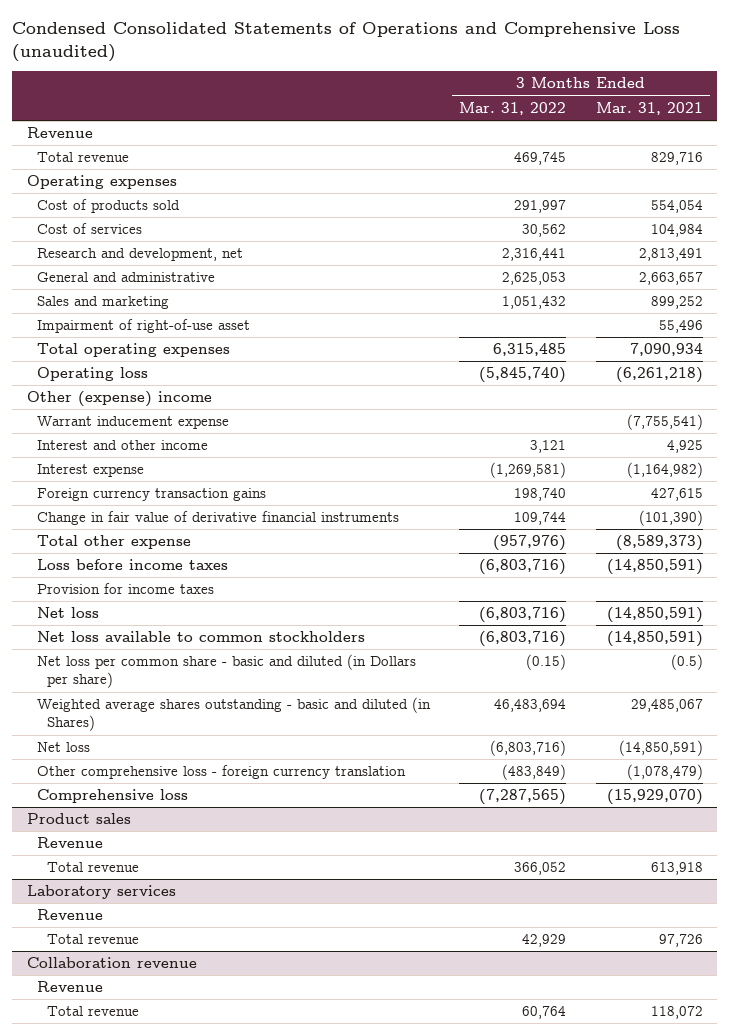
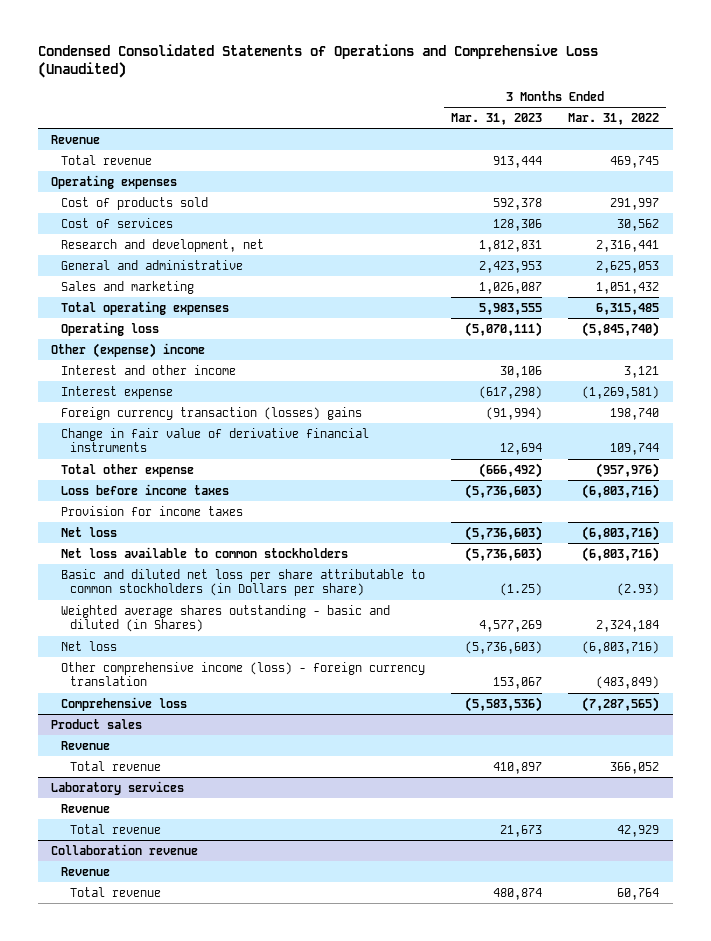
[12,22,681,62] Condensed Consolidated Statements of Operations and Comprehensive Loss (unaudited) -> [37,44,598,79] Condensed Consolidated Statements of Operations and Comprehensive Loss (Unaudited)
[595,101,703,115] Mar. 31, 2021 -> none
none -> [451,112,543,125] Mar. 31, 2023
[36,319,250,334] Impairment of right-of-use asset -> none
[36,416,229,430] Warrant inducement expense -> none
[36,488,266,502] Foreign currency transaction gains -> [60,406,362,420] Foreign currency transaction (losses) gains
[36,654,416,689] Net loss per common share - basic and diluted (in Dollars per share) -> [60,568,425,597] Basic and diluted net loss per share attributable to common stockholders (in Dollars per share)
[526,654,567,671] (0.15) -> [617,583,660,597] (2.93)
[494,699,567,713] 46,483,694 -> [596,620,660,633] 2,324,184
[36,765,406,780] Other comprehensive loss - foreign currency translation -> [60,661,425,687] Other comprehensive income (loss) - foreign currency translation

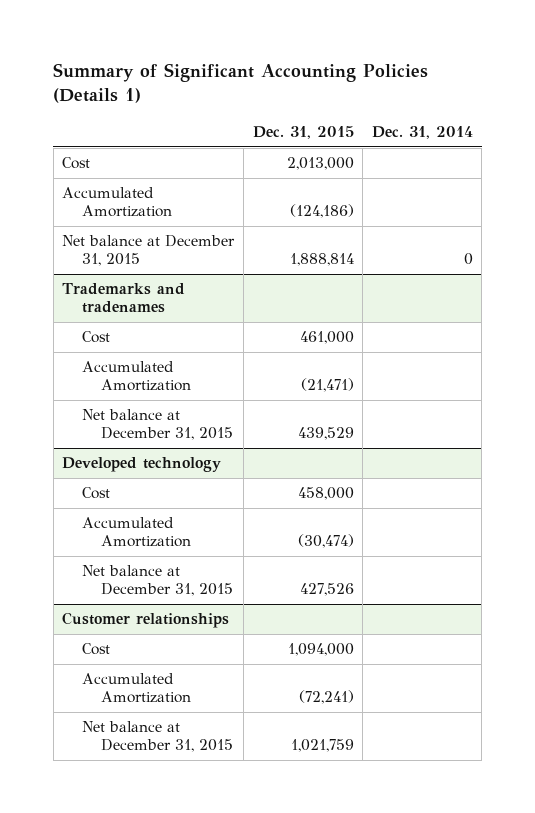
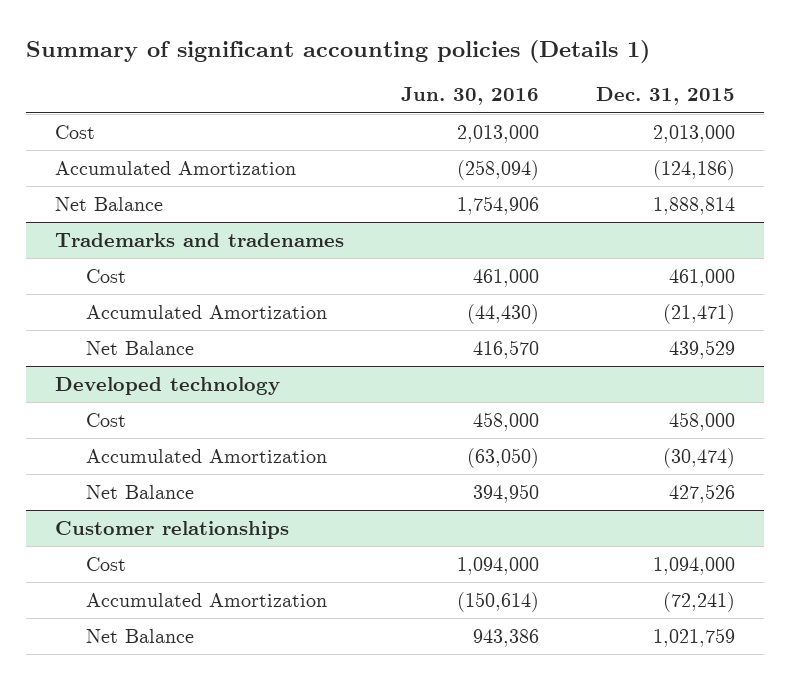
[53,63,429,104] Summary of Significant Accounting Policies (Details 1) -> [26,39,651,63] Summary of significant accounting policies (Details 1)
[371,126,473,140] Dec. 31, 2014 -> none
none -> [401,87,540,106] Jun. 30, 2016
[62,235,236,267] Net balance at December 31, 2015 -> [54,196,163,211] Net Balance
[81,409,234,441] Net balance at December 31, 2015 -> [86,340,195,355] Net Balance
[81,565,234,597] Net balance at December 31, 2015 -> [86,484,195,499] Net Balance
[81,721,234,753] Net balance at December 31, 2015 -> [86,628,195,643] Net Balance

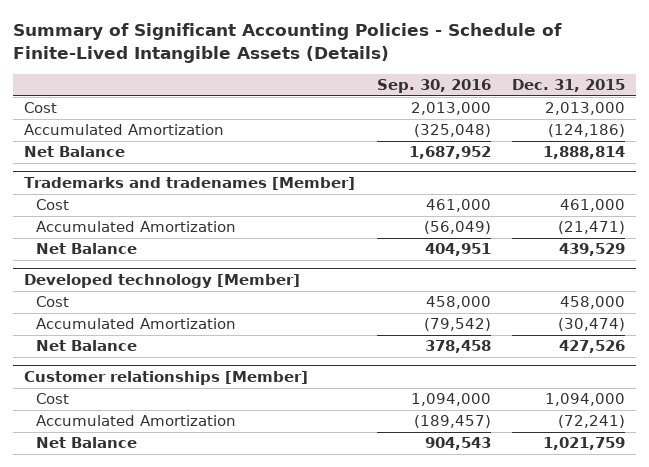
[26,39,651,63] Summary of significant accounting policies (Details 1) -> [13,23,563,63] Summary of Significant Accounting Policies - Schedule of Finite-Lived Intangible Assets (Details)
[401,87,540,106] Jun. 30, 2016 -> none
none -> [376,79,491,94] Sep. 30, 2016
[54,232,344,247] Trademarks and tradenames -> [24,177,356,191] Trademarks and tradenames [Member]
[54,376,280,395] Developed technology -> [24,274,301,289] Developed technology [Member]
[54,520,289,539] Customer relationships -> [24,371,309,386] Customer relationships [Member]

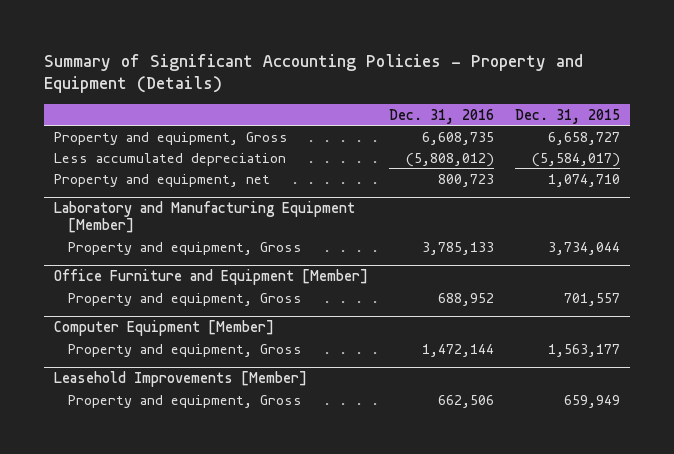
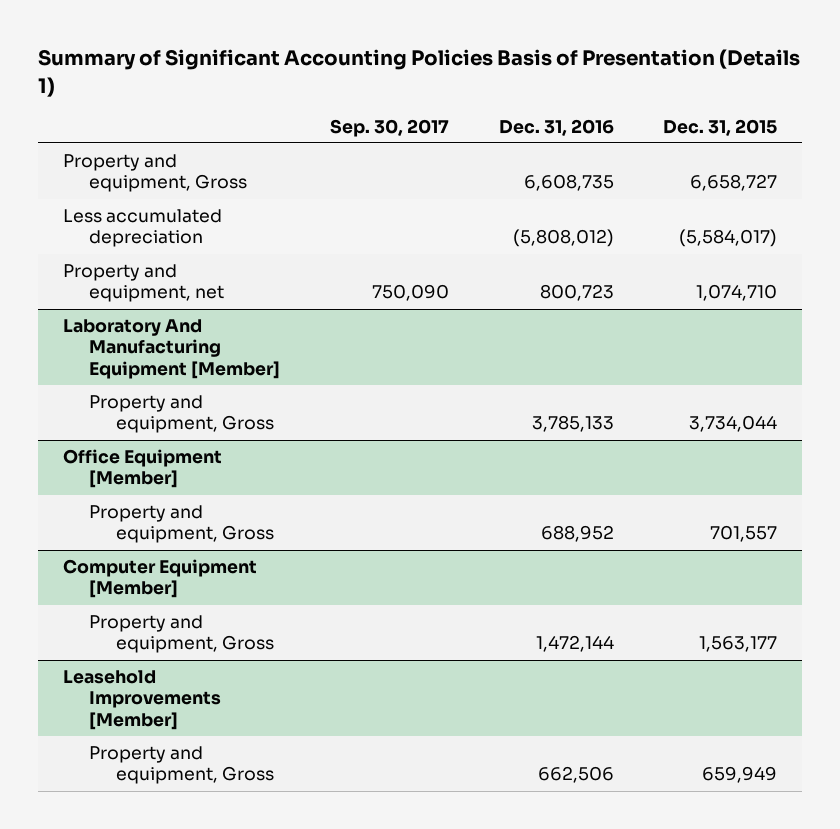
[43,53,583,94] Summary of Significant Accounting Policies - Property and Equipment (Details) -> [37,49,800,97] Summary of Significant Accounting Policies Basis of Presentation (Details 1)
none -> [329,118,449,137] Sep. 30, 2017
[54,201,356,234] Laboratory and Manufacturing Equipment [Member] -> [62,318,281,380] Laboratory And Manufacturing Equipment [Member]
[54,269,369,286] Office Furniture and Equipment [Member] -> [62,448,222,489] Office Equipment [Member]

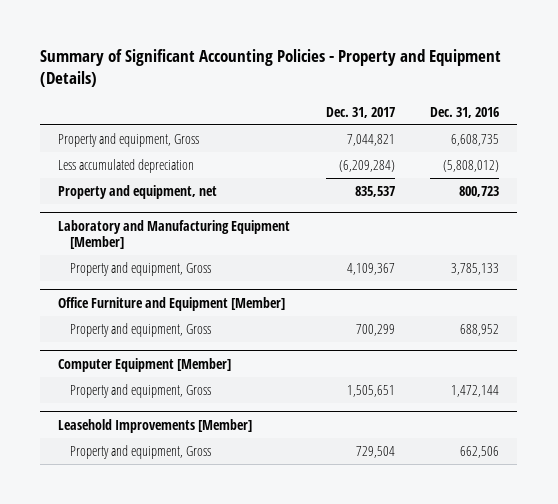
[37,49,800,97] Summary of Significant Accounting Policies Basis of Presentation (Details 1) -> [40,49,502,88] Summary of Significant Accounting Policies - Property and Equipment (Details)
[329,118,449,137] Sep. 30, 2017 -> none
[663,118,778,136] Dec. 31, 2015 -> none
none -> [325,106,395,118] Dec. 31, 2017
[62,318,281,380] Laboratory And Manufacturing Equipment [Member] -> [58,219,291,250] Laboratory and Manufacturing Equipment [Member]
[62,448,222,489] Office Equipment [Member] -> [58,296,286,311] Office Furniture and Equipment [Member]

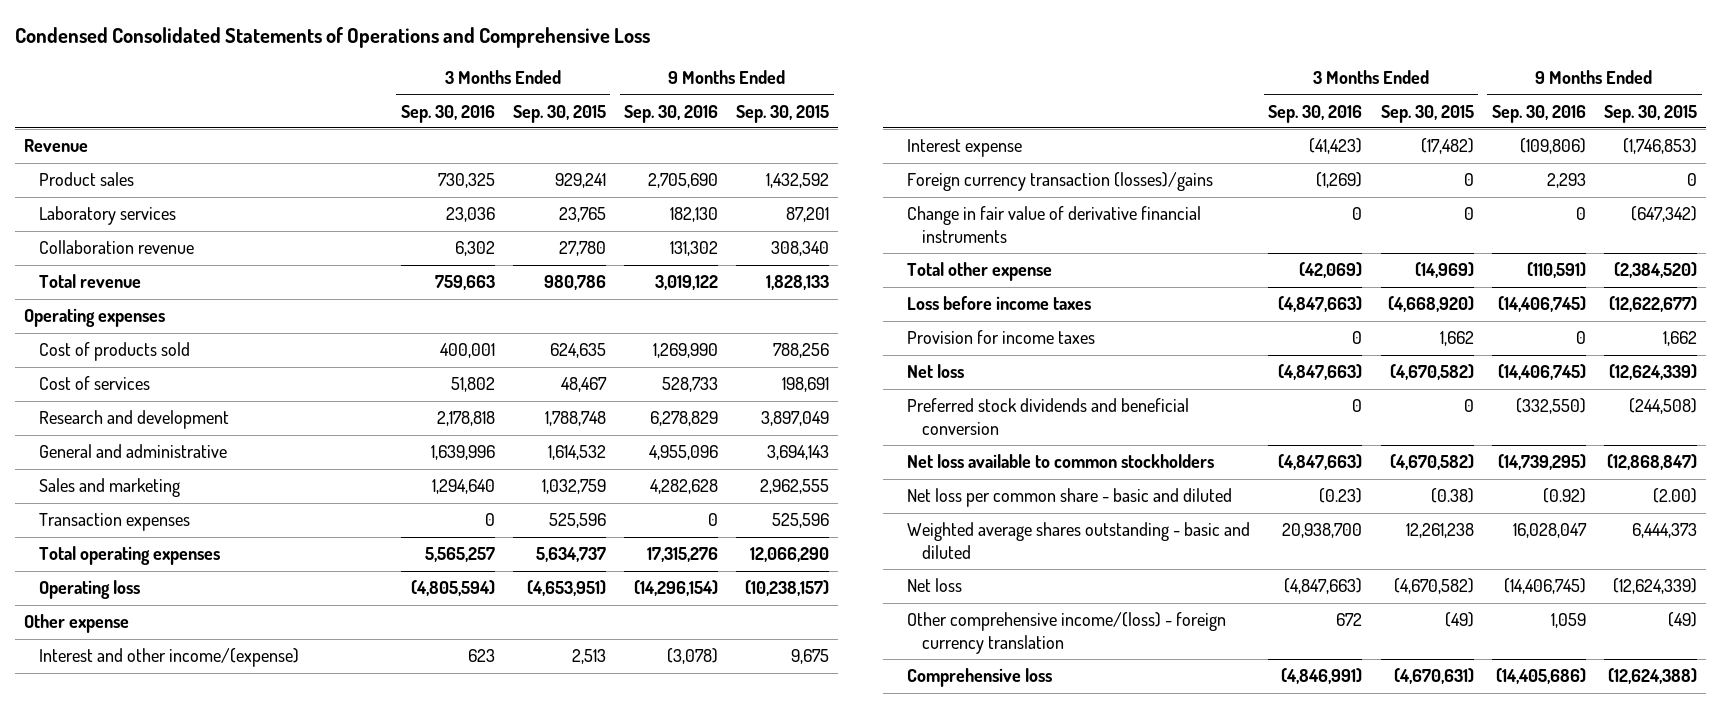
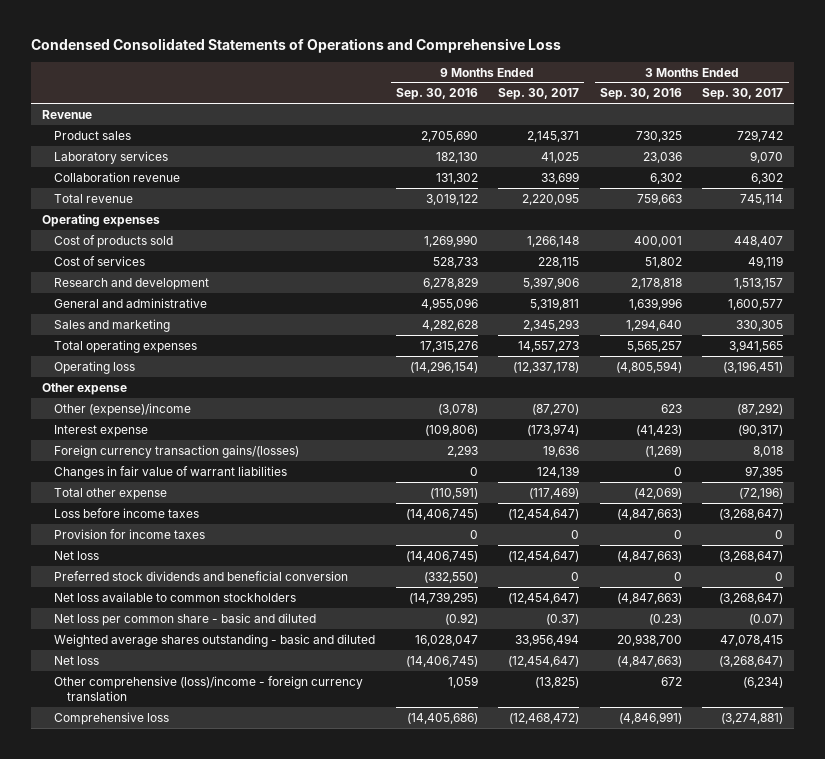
[512,104,606,123] Sep. 30, 2015 -> none
[736,104,830,123] Sep. 30, 2015 -> none
none -> [498,88,580,101] Sep. 30, 2017
none -> [702,88,784,101] Sep. 30, 2017
[39,513,191,532] Transaction expenses -> none
[39,648,300,668] Interest and other income/(expense) -> [54,402,192,416] Other (expense)/income
[907,206,1202,243] Change in fair value of derivative financial instruments -> none
[907,172,1214,192] Foreign currency transaction (losses)/gains -> [54,444,300,458] Foreign currency transaction gains/(losses)
none -> [54,465,288,479] Changes in fair value of warrant liabilities
[907,612,1227,654] Other comprehensive income/(loss) - foreign currency translation -> [54,675,364,701] Other comprehensive (loss)/income - foreign currency translation

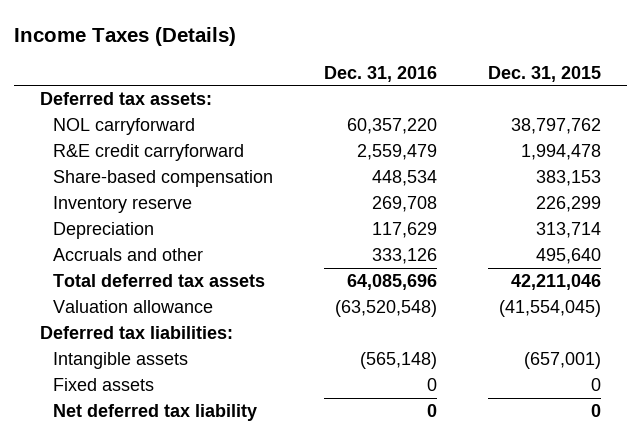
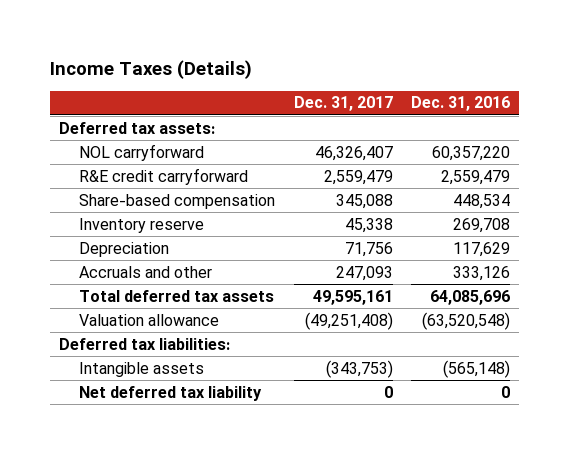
[488,65,602,82] Dec. 31, 2015 -> none
none -> [293,96,393,112] Dec. 31, 2017
[52,377,154,391] Fixed assets -> none

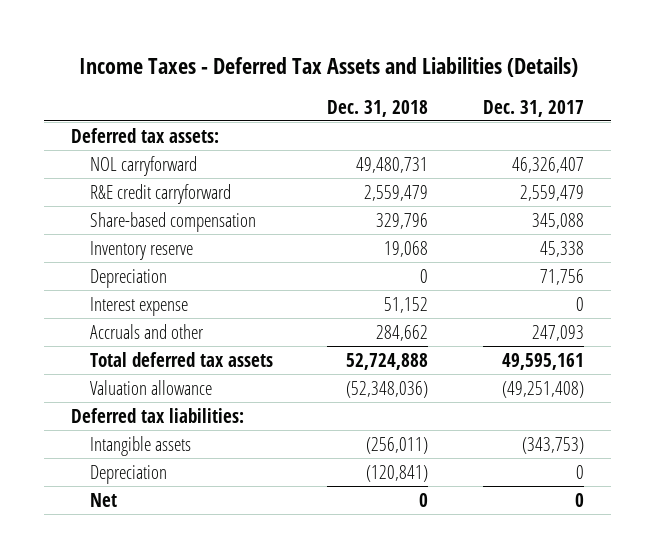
[50,59,253,79] Income Taxes (Details) -> [78,56,578,77] Income Taxes - Deferred Tax Assets and Liabilities (Details)
[411,96,511,112] Dec. 31, 2016 -> none
none -> [327,99,429,117] Dec. 31, 2018
none -> [90,296,189,316] Interest expense
none -> [90,464,168,484] Depreciation
[79,385,263,401] Net deferred tax liability -> [90,492,118,507] Net

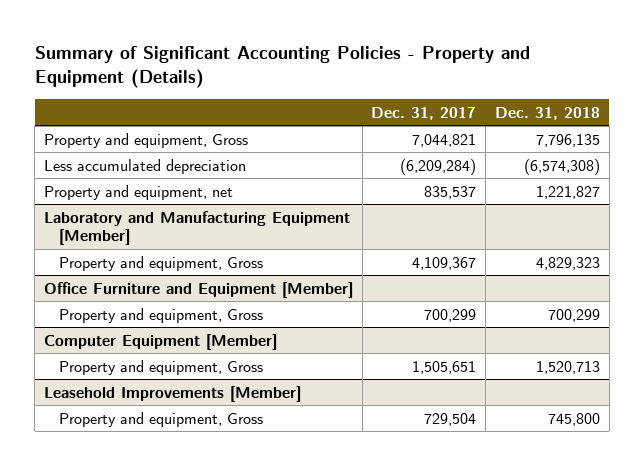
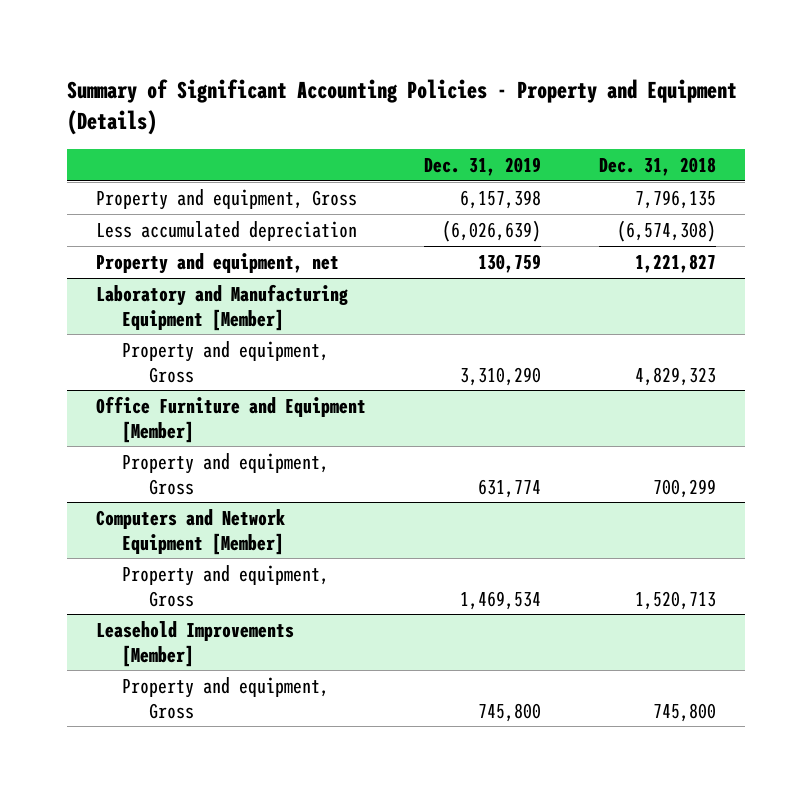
[371,106,477,120] Dec. 31, 2017 -> none
none -> [423,156,541,176] Dec. 31, 2019
[43,333,277,350] Computer Equipment [Member] -> [95,508,285,555] Computers and Network Equipment [Member]

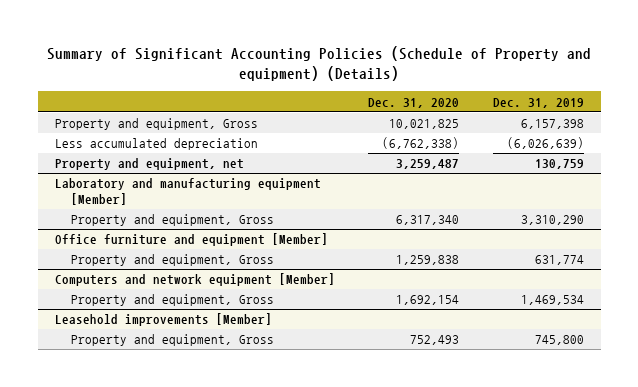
[66,78,737,136] Summary of Significant Accounting Policies - Property and Equipment (Details) -> [47,45,592,82] Summary of Significant Accounting Policies (Schedule of Property and equipment) (Details)
[598,156,716,176] Dec. 31, 2018 -> none
none -> [368,97,460,108] Dec. 31, 2020
[95,283,348,331] Laboratory and Manufacturing Equipment [Member] -> [54,178,321,205] Laboratory and manufacturing equipment [Member]
[95,395,366,443] Office Furniture and Equipment [Member] -> [54,233,328,247] Office furniture and equipment [Member]
[95,508,285,555] Computers and Network Equipment [Member] -> [54,273,335,287] Computers and network equipment [Member]
[95,620,294,667] Leasehold Improvements [Member] -> [54,313,272,327] Leasehold improvements [Member]

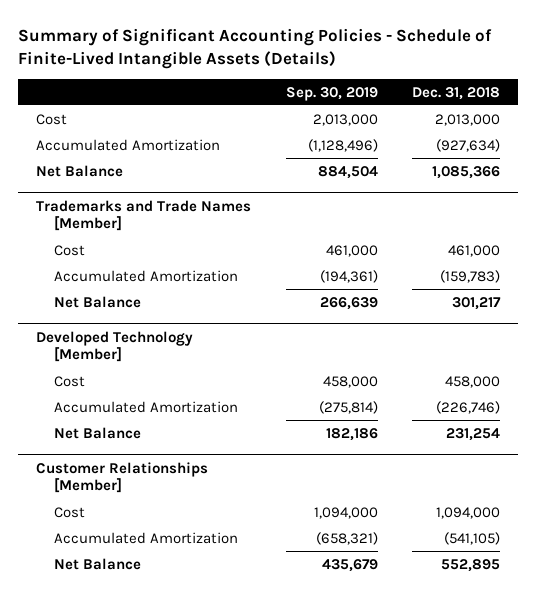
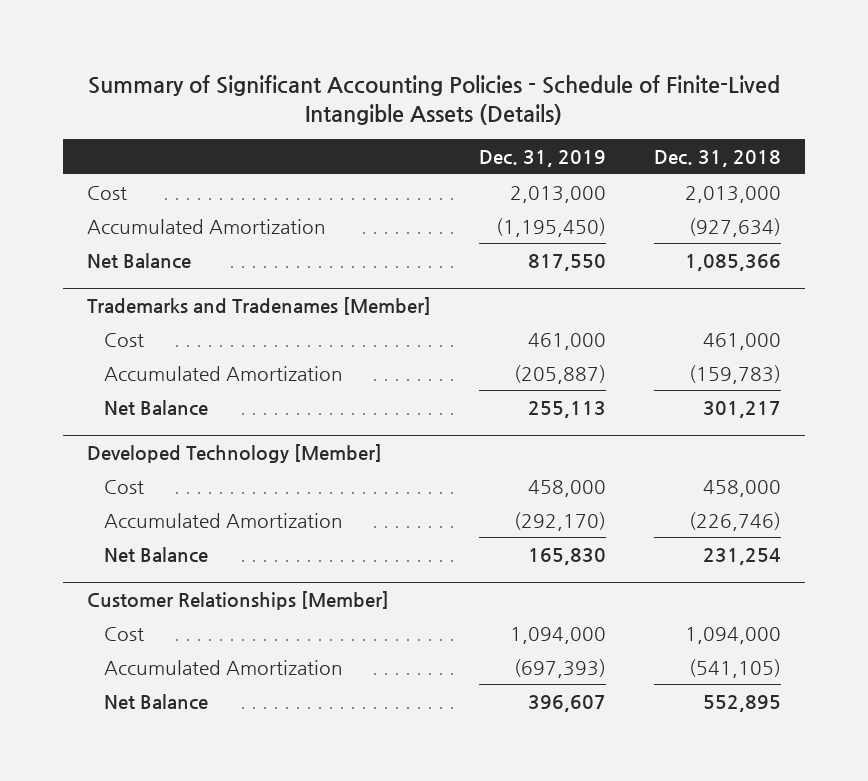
[285,86,378,101] Sep. 30, 2019 -> none
none -> [478,149,606,167] Dec. 31, 2019
[35,199,251,232] Trademarks and Trade Names [Member] -> [87,296,432,315] Trademarks and Tradenames [Member]

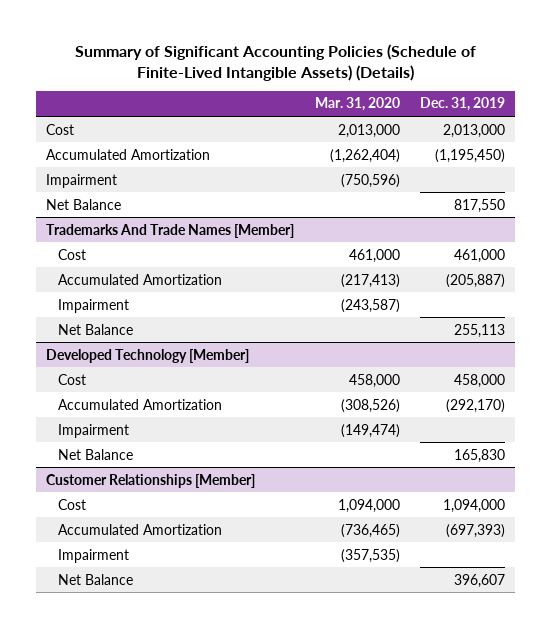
[87,74,780,125] Summary of Significant Accounting Policies - Schedule of Finite-Lived Intangible Assets (Details) -> [74,43,476,81] Summary of Significant Accounting Policies (Schedule of Finite-Lived Intangible Assets) (Details)
[653,149,781,167] Dec. 31, 2018 -> none
none -> [314,97,400,112] Mar. 31, 2020
none -> [46,173,118,188] Impairment
[87,296,432,315] Trademarks and Tradenames [Member] -> [46,223,295,238] Trademarks And Trade Names [Member]
none -> [58,298,130,313] Impairment
none -> [58,423,130,438] Impairment
none -> [58,548,130,563] Impairment

